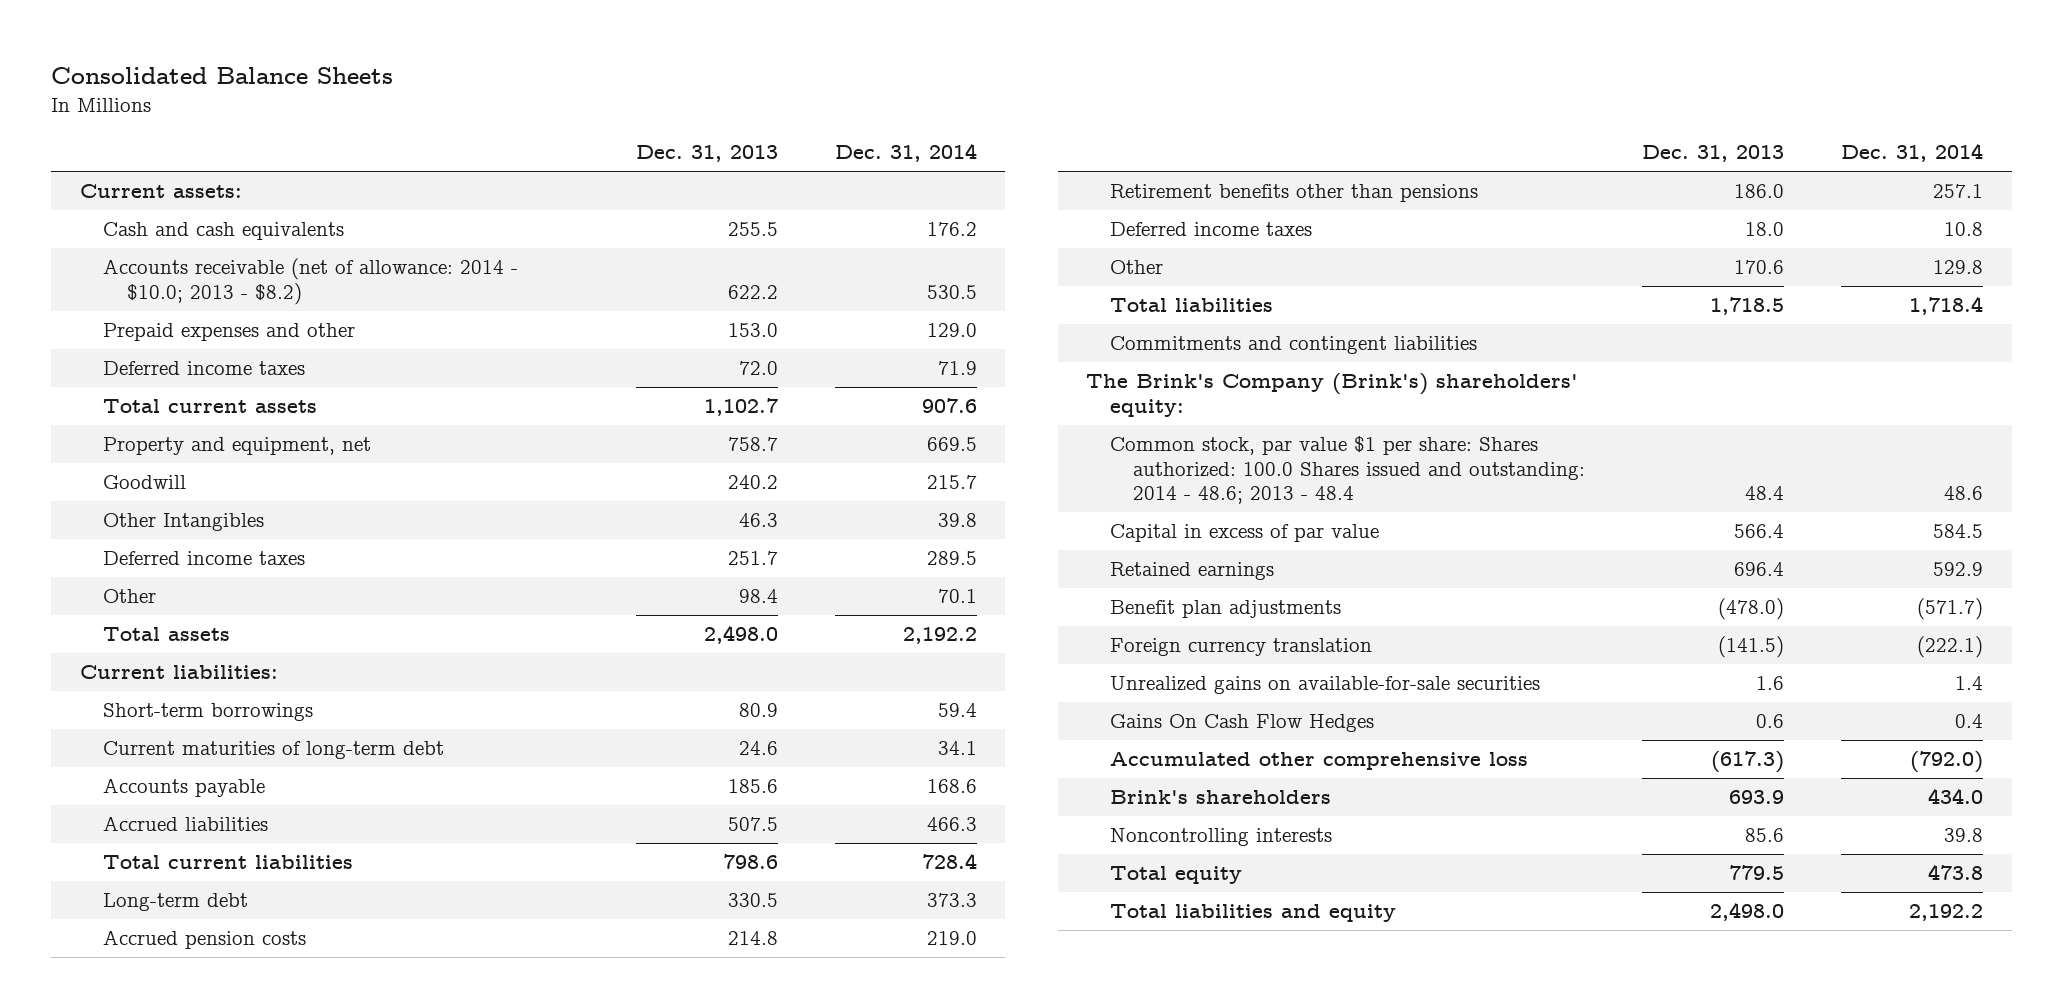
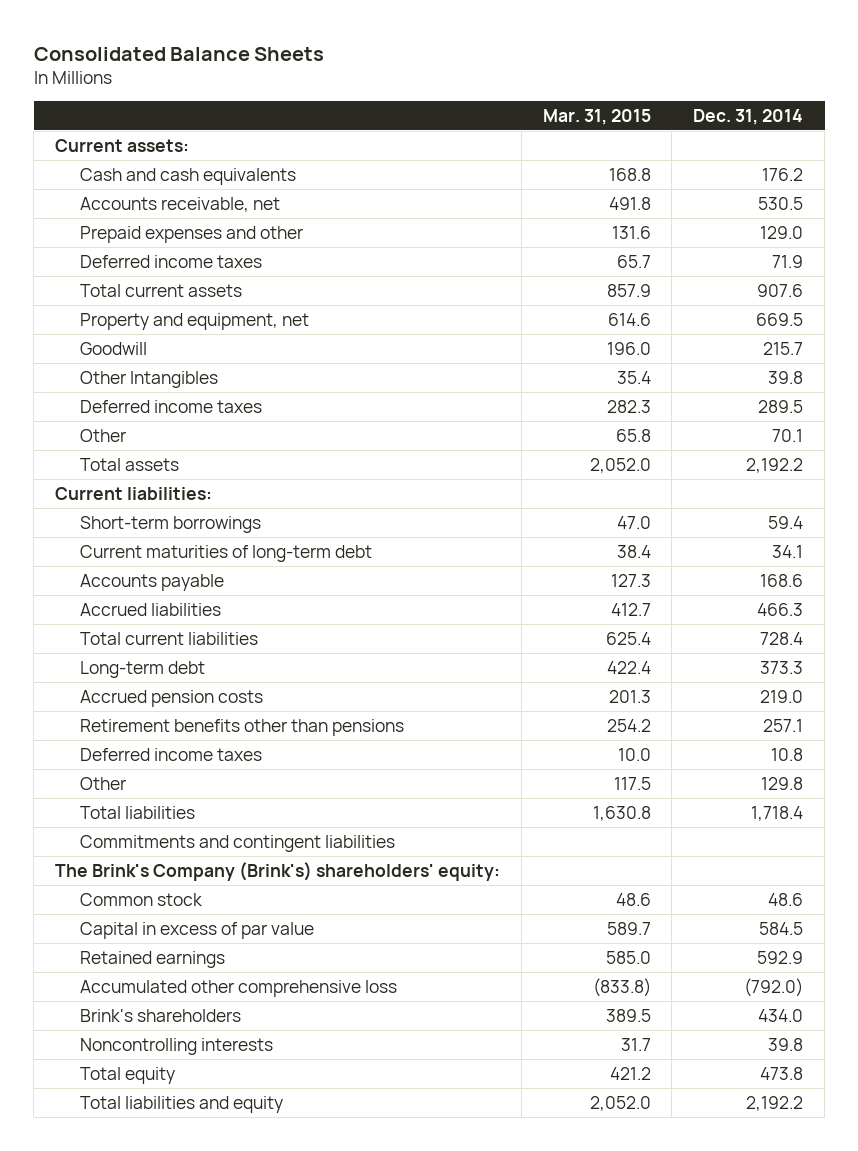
[635,145,778,163] Dec. 31, 2013 -> none
none -> [542,108,651,125] Mar. 31, 2015
[103,258,519,305] Accounts receivable (net of allowance: 2014 - $10.0; 2013 - $8.2) -> [79,196,280,212] Accounts receivable, net
[1109,436,1585,505] Common stock, par value $1 per share: Shares authorized: 100.0 Shares issued and outstanding: 2014 - 48.6; 2013 - 48.4 -> [79,892,203,906] Common stock
[1109,600,1341,619] Benefit plan adjustments -> none
[1109,638,1372,657] Foreign currency translation -> none
[1109,676,1540,695] Unrealized gains on available-for-sale securities -> none
[1109,714,1374,733] Gains On Cash Flow Hedges -> none

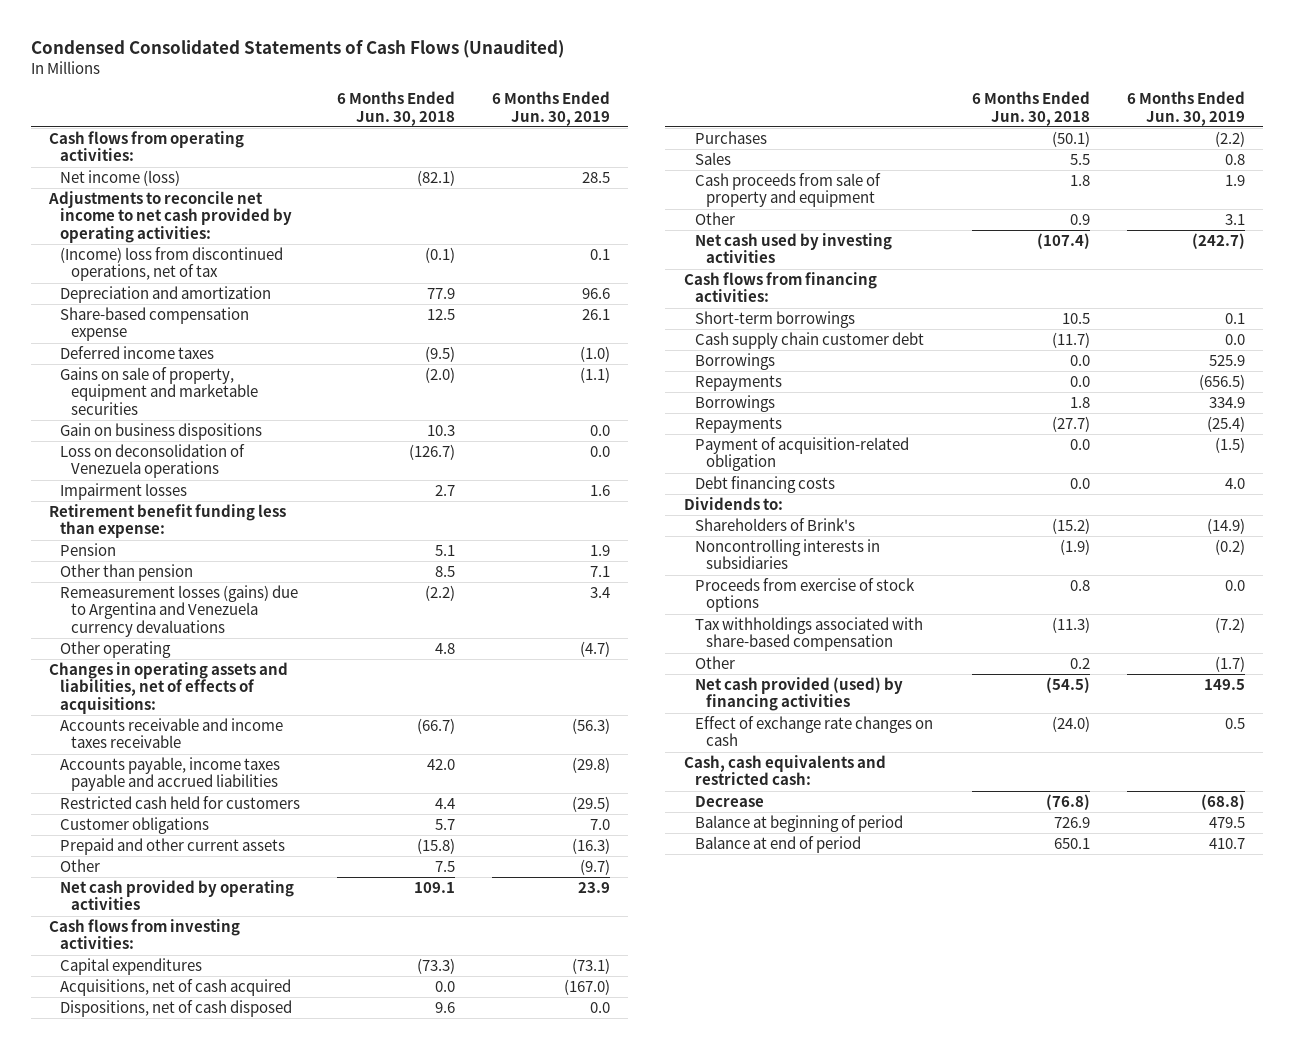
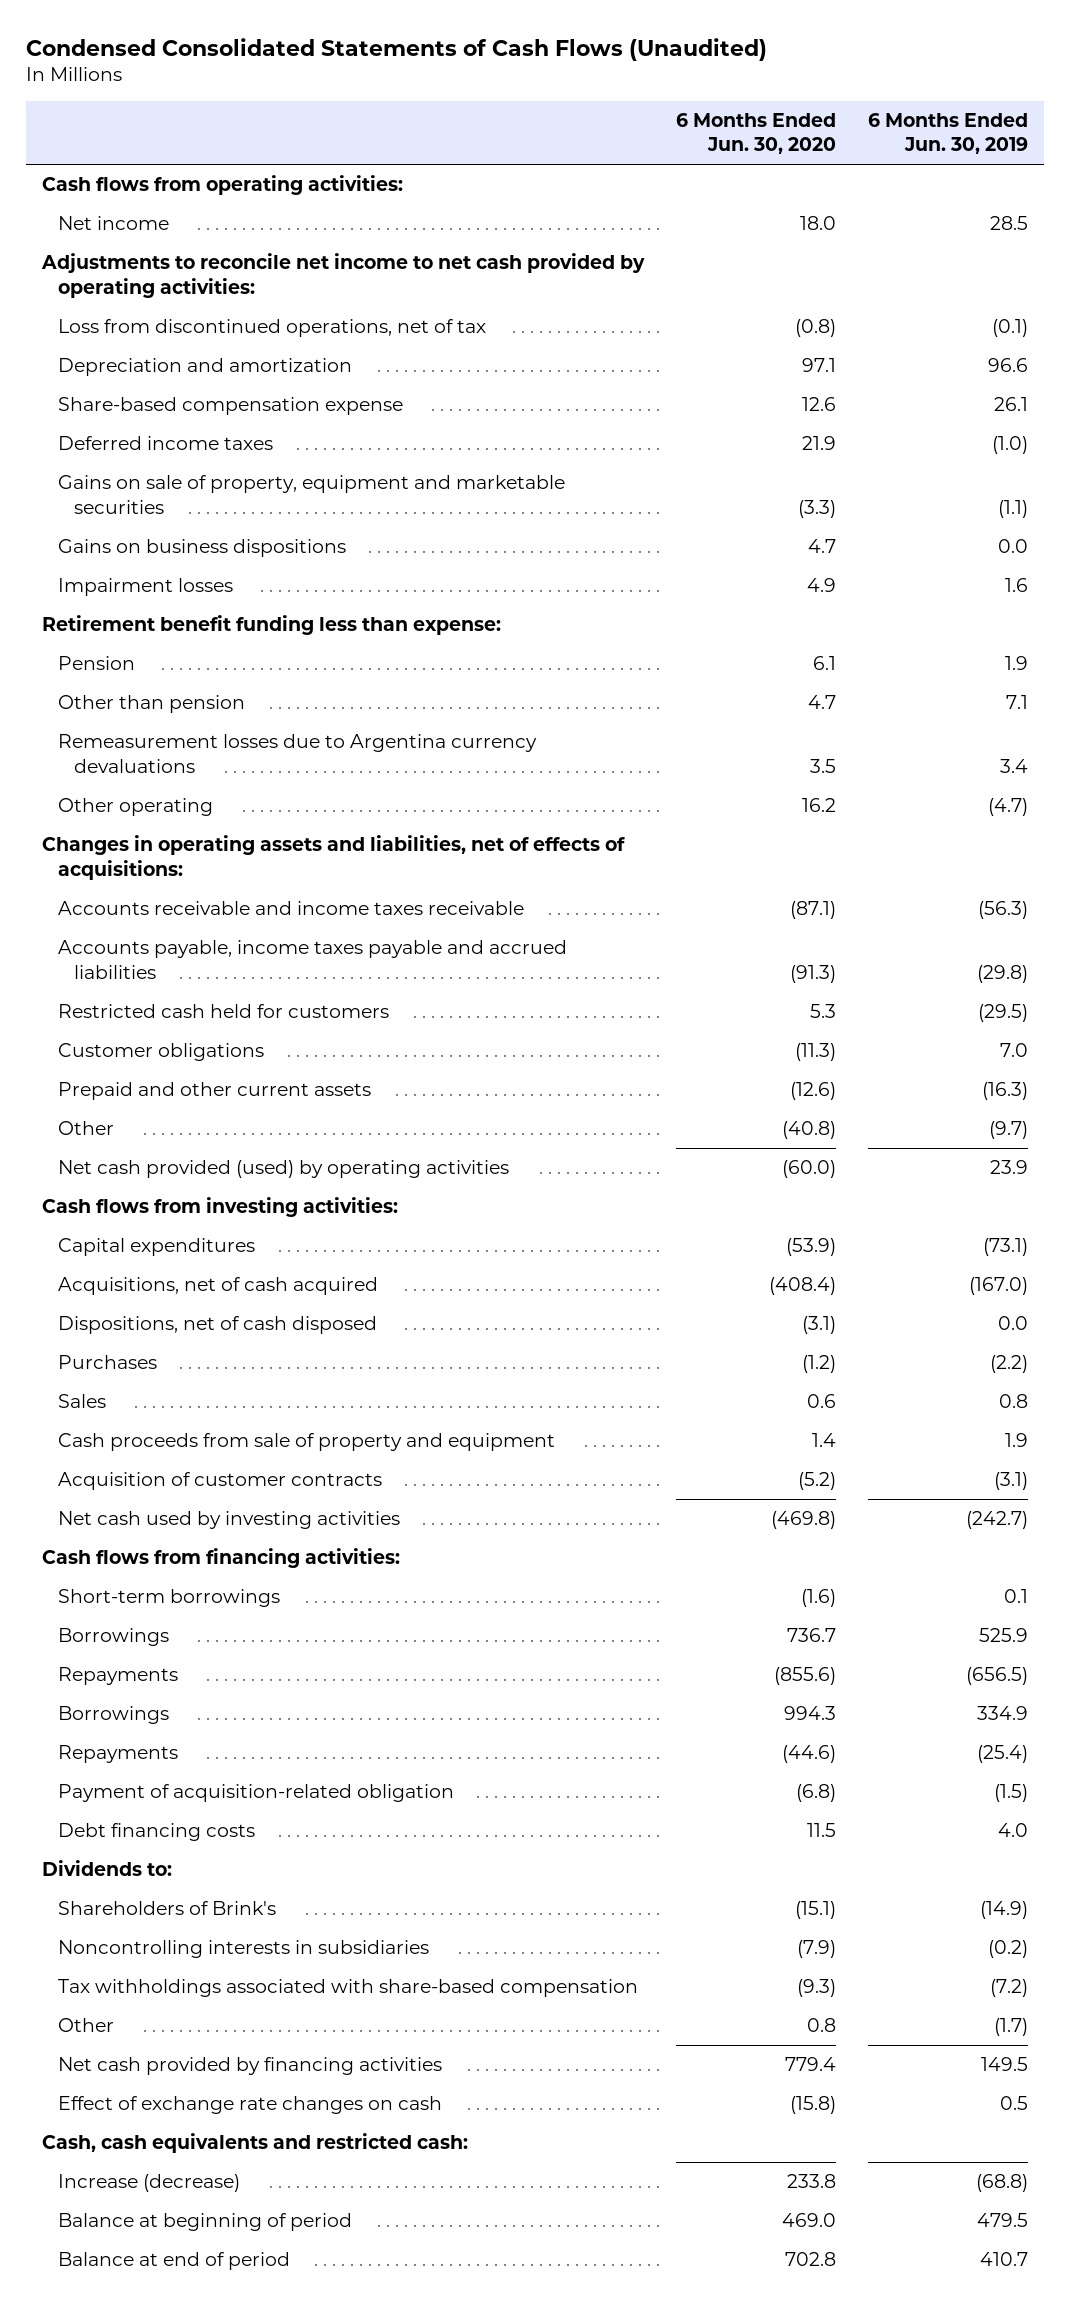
[336,91,455,126] 6 Months Ended Jun. 30, 2018 -> none
none -> [675,112,836,155] 6 Months Ended Jun. 30, 2020
[59,169,180,186] Net income (loss) -> [58,216,170,231] Net income
[59,246,283,282] (Income) loss from discontinued operations, net of tax -> [58,319,487,338] Loss from discontinued operations, net of tax
[589,248,610,260] 0.1 -> [991,319,1028,338] (0.1)
[59,443,245,479] Loss on deconsolidation of Venezuela operations -> none
[59,422,262,440] Gain on business dispositions -> [58,539,347,558] Gains on business dispositions
[59,584,298,637] Remeasurement losses (gains) due to Argentina and Venezuela currency devaluations -> [58,734,538,773] Remeasurement losses due to Argentina currency devaluations
[59,879,294,911] Net cash provided by operating activities -> [58,1160,510,1179] Net cash provided (used) by operating activities
[694,211,735,225] Other -> none
none -> [58,1472,383,1491] Acquisition of customer contracts
[694,331,924,349] Cash supply chain customer debt -> none
[694,577,915,613] Proceeds from exercise of stock options -> none
[694,676,903,712] Net cash provided (used) by financing activities -> [58,2057,443,2076] Net cash provided by financing activities
[694,795,764,807] Decrease -> [58,2174,241,2193] Increase (decrease)

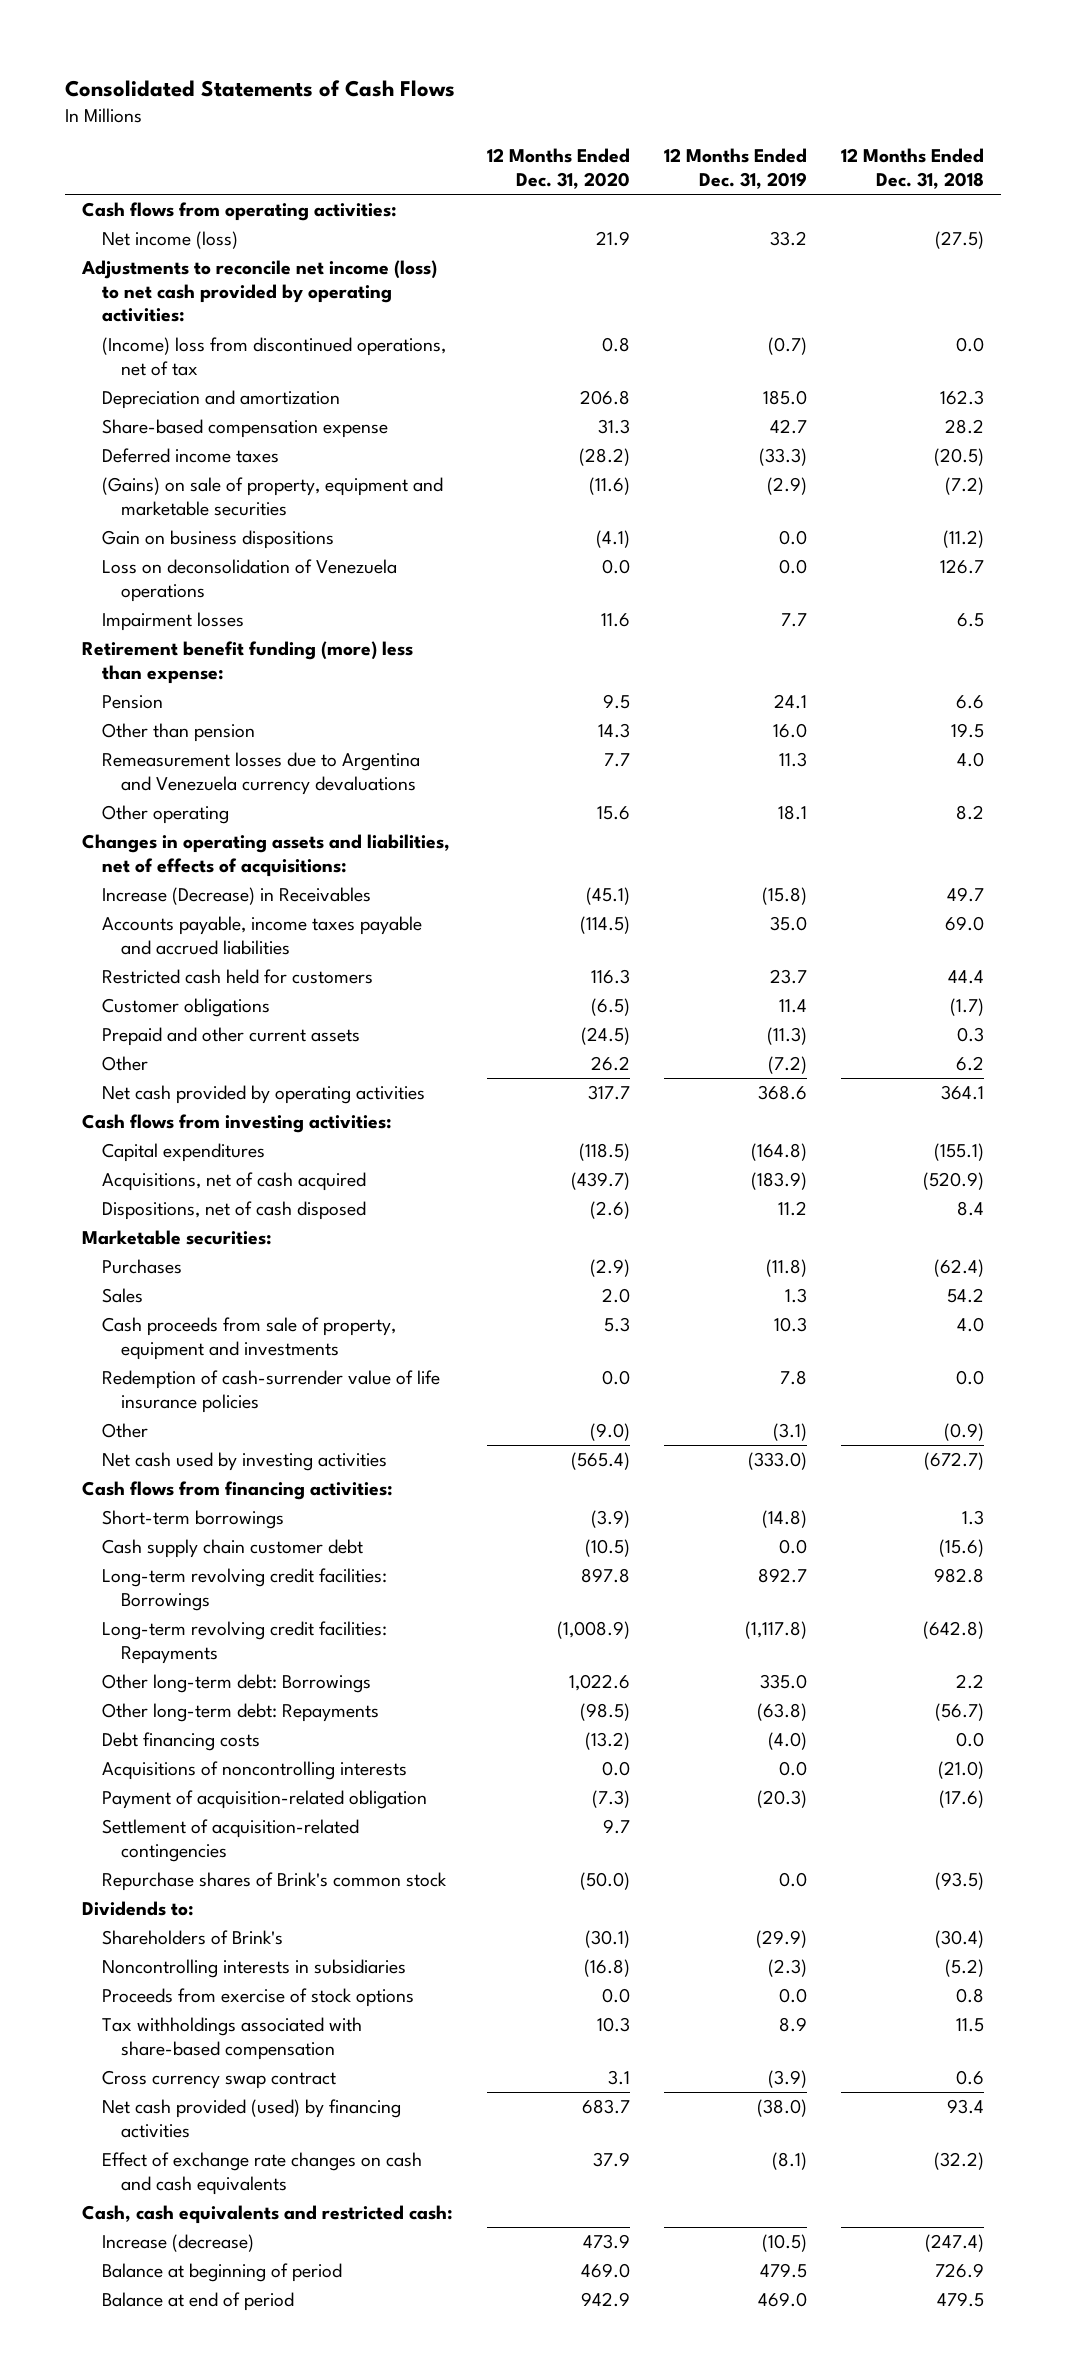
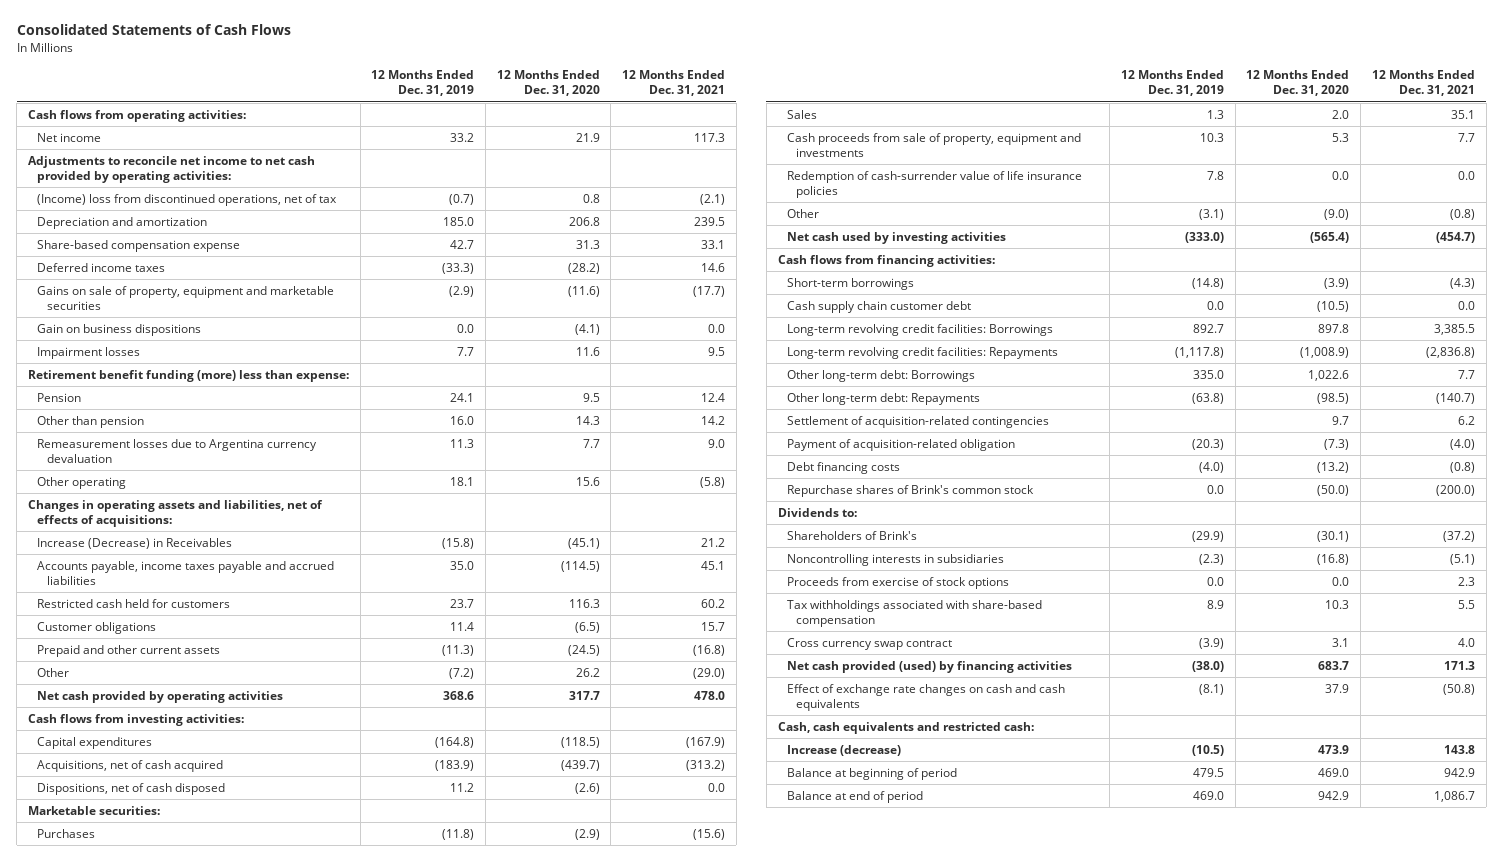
[841,148,985,189] 12 Months Ended Dec. 31, 2018 -> none
none -> [622,70,726,97] 12 Months Ended Dec. 31, 2021
[101,230,238,249] Net income (loss) -> [37,132,102,142] Net income
[81,259,438,323] Adjustments to reconcile net income (loss) to net cash provided by operating activities: -> [27,155,315,183] Adjustments to reconcile net income to net cash provided by operating activities:
[101,476,443,516] (Gains) on sale of property, equipment and marketable securities -> [37,285,335,310] Gains on sale of property, equipment and marketable securities
[101,558,397,602] Loss on deconsolidation of Venezuela operations -> none
[101,751,420,795] Remeasurement losses due to Argentina and Venezuela currency devaluations -> [37,438,318,463] Remeasurement losses due to Argentina currency devaluation
[101,1760,407,1780] Acquisitions of noncontrolling interests -> none
[101,1789,427,1809] Payment of acquisition-related obligation -> [786,438,1015,451] Payment of acquisition-related obligation
[101,1731,260,1751] Debt financing costs -> [786,461,900,474] Debt financing costs

